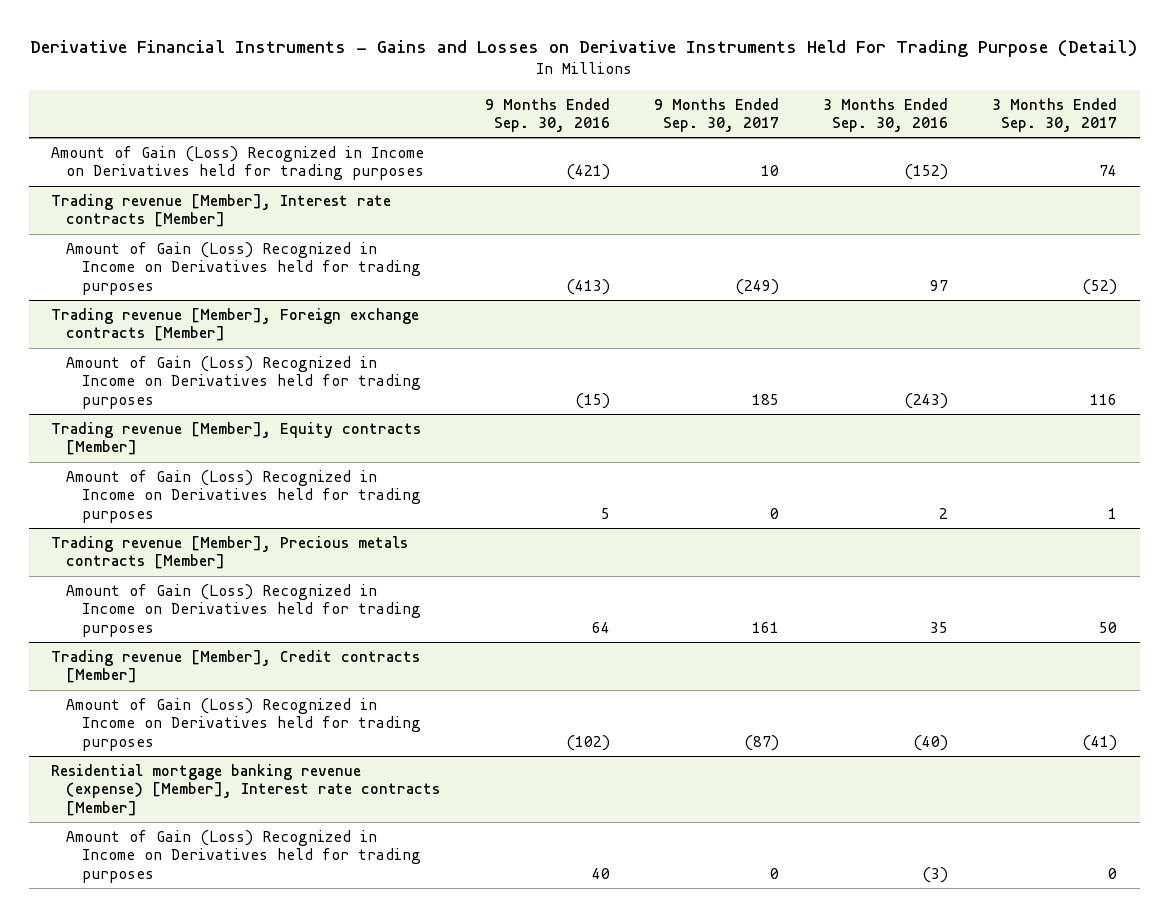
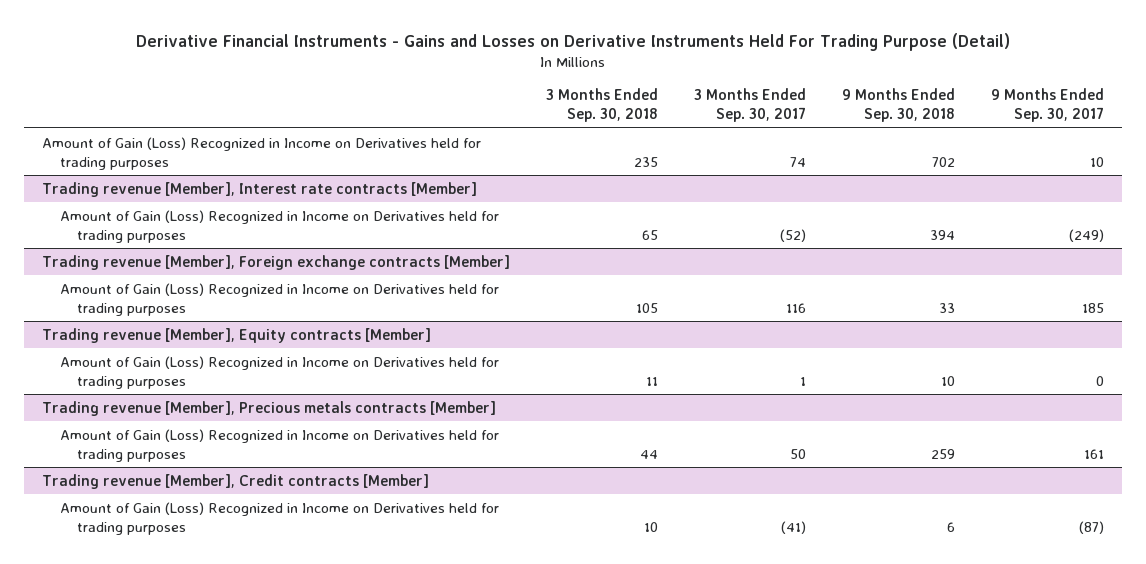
[484,97,610,133] 9 Months Ended Sep. 30, 2016 -> none
[823,97,949,133] 3 Months Ended Sep. 30, 2016 -> none
none -> [545,88,658,123] 3 Months Ended Sep. 30, 2018
none -> [841,88,955,123] 9 Months Ended Sep. 30, 2018
[50,764,441,816] Residential mortgage banking revenue (expense) [Member], Interest rate contracts [Member] -> none
[66,830,422,883] Amount of Gain (Loss) Recognized in Income on Derivatives held for trading purposes -> none

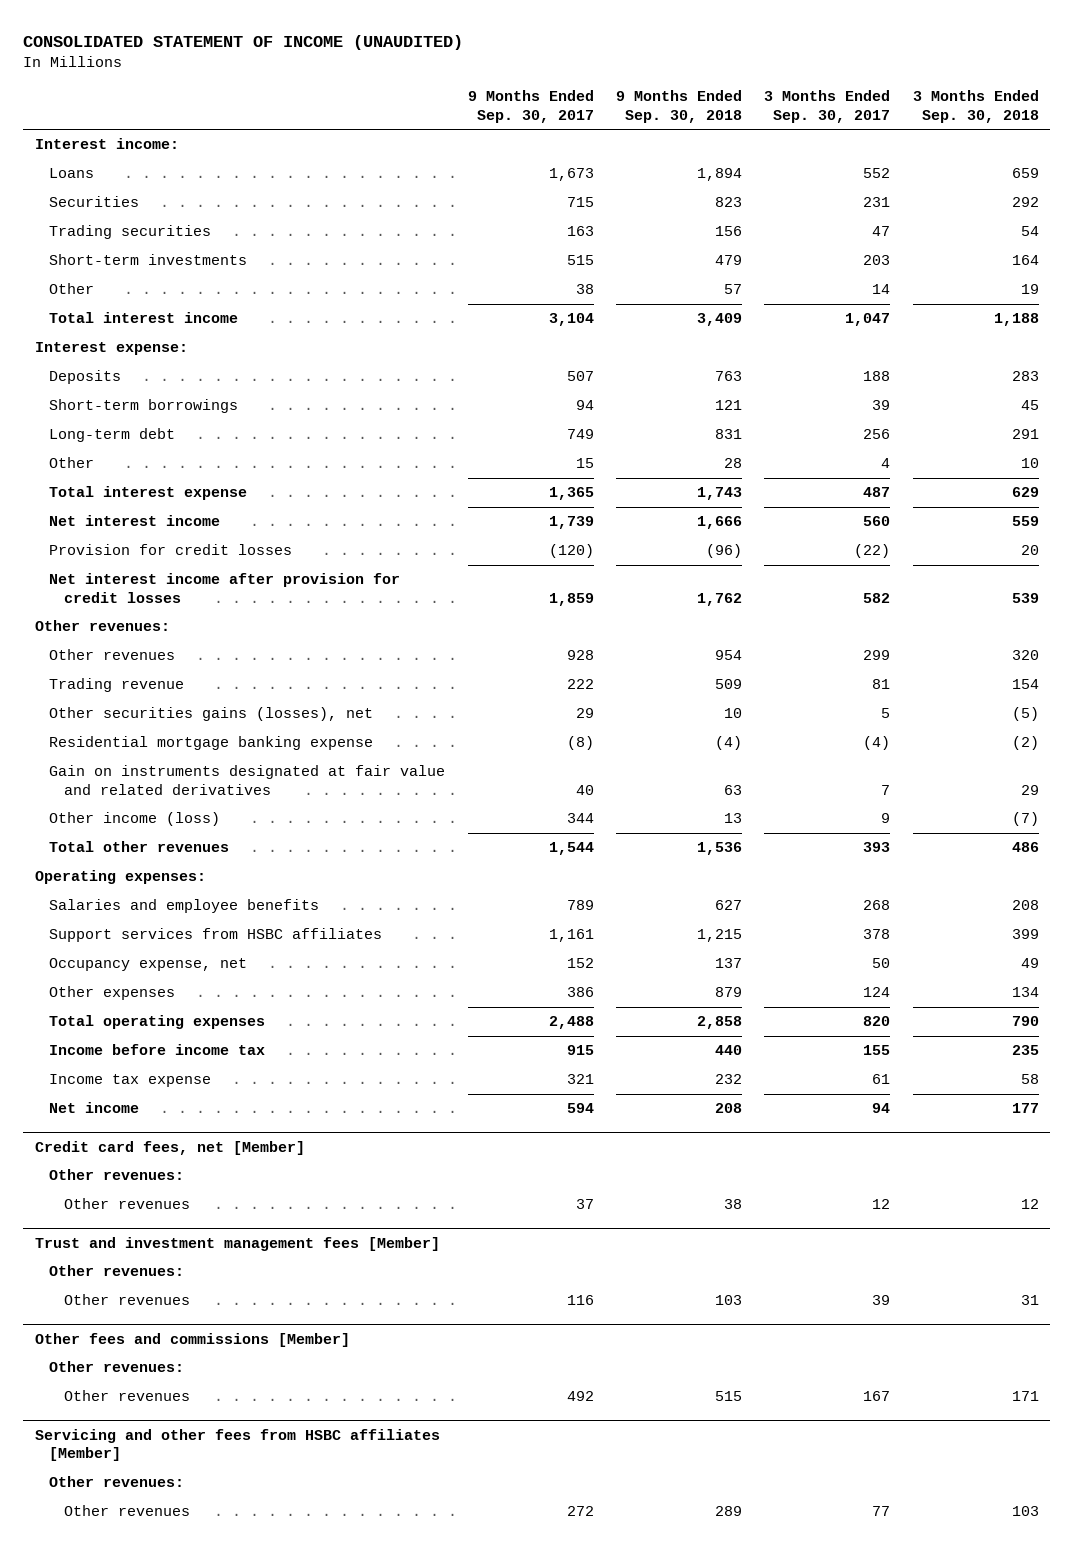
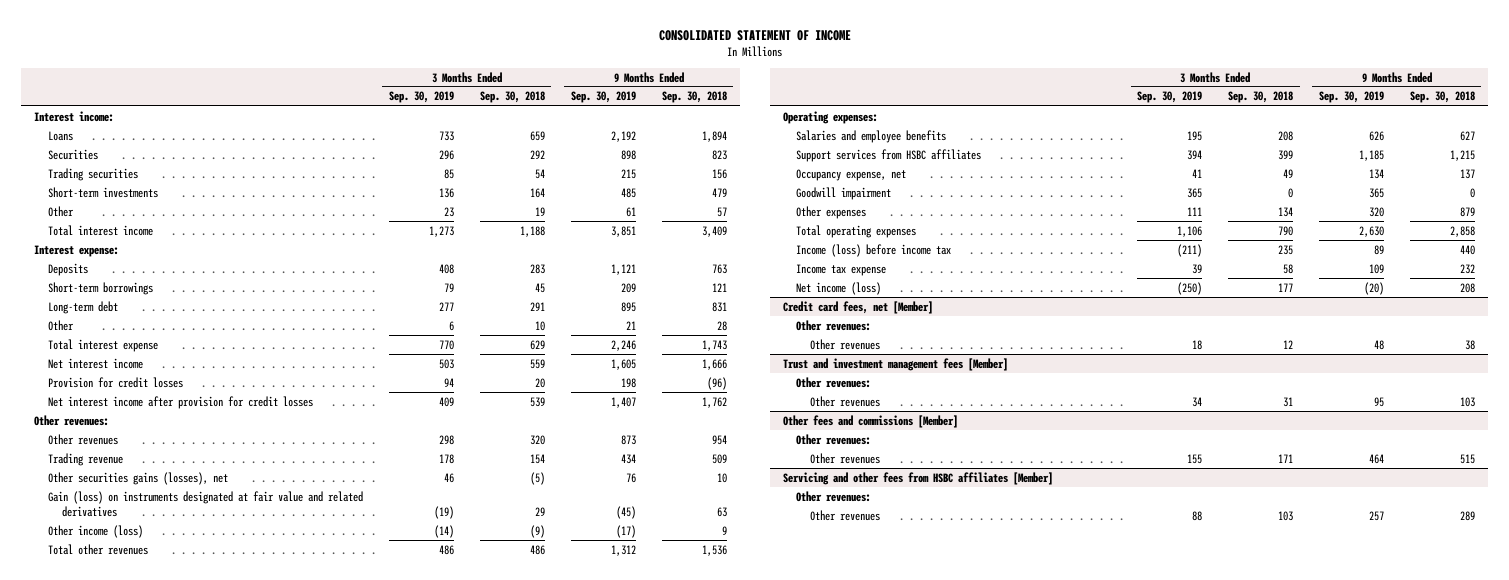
[23,34,464,50] CONSOLIDATED STATEMENT OF INCOME (UNAUDITED) -> [658,30,851,42] CONSOLIDATED STATEMENT OF INCOME
[467,90,594,123] 9 Months Ended Sep. 30, 2017 -> none
[764,90,891,123] 3 Months Ended Sep. 30, 2017 -> none
none -> [388,91,454,104] Sep. 30, 2019
none -> [570,91,636,104] Sep. 30, 2019
[49,736,374,751] Residential mortgage banking expense -> none
[49,765,446,795] Gain on instruments designated at fair value and related derivatives -> [48,490,364,517] Gain (loss) on instruments designated at fair value and related derivatives
[724,813,743,824] 13 -> [721,525,727,535] 9
[1011,812,1039,827] (7) -> [529,524,545,538] (9)
none -> [796,186,892,200] Goodwill impairment
[49,1044,266,1056] Income before income tax -> [796,243,952,257] Income (loss) before income tax
[49,1102,140,1114] Net income -> [796,281,882,295] Net income (loss)

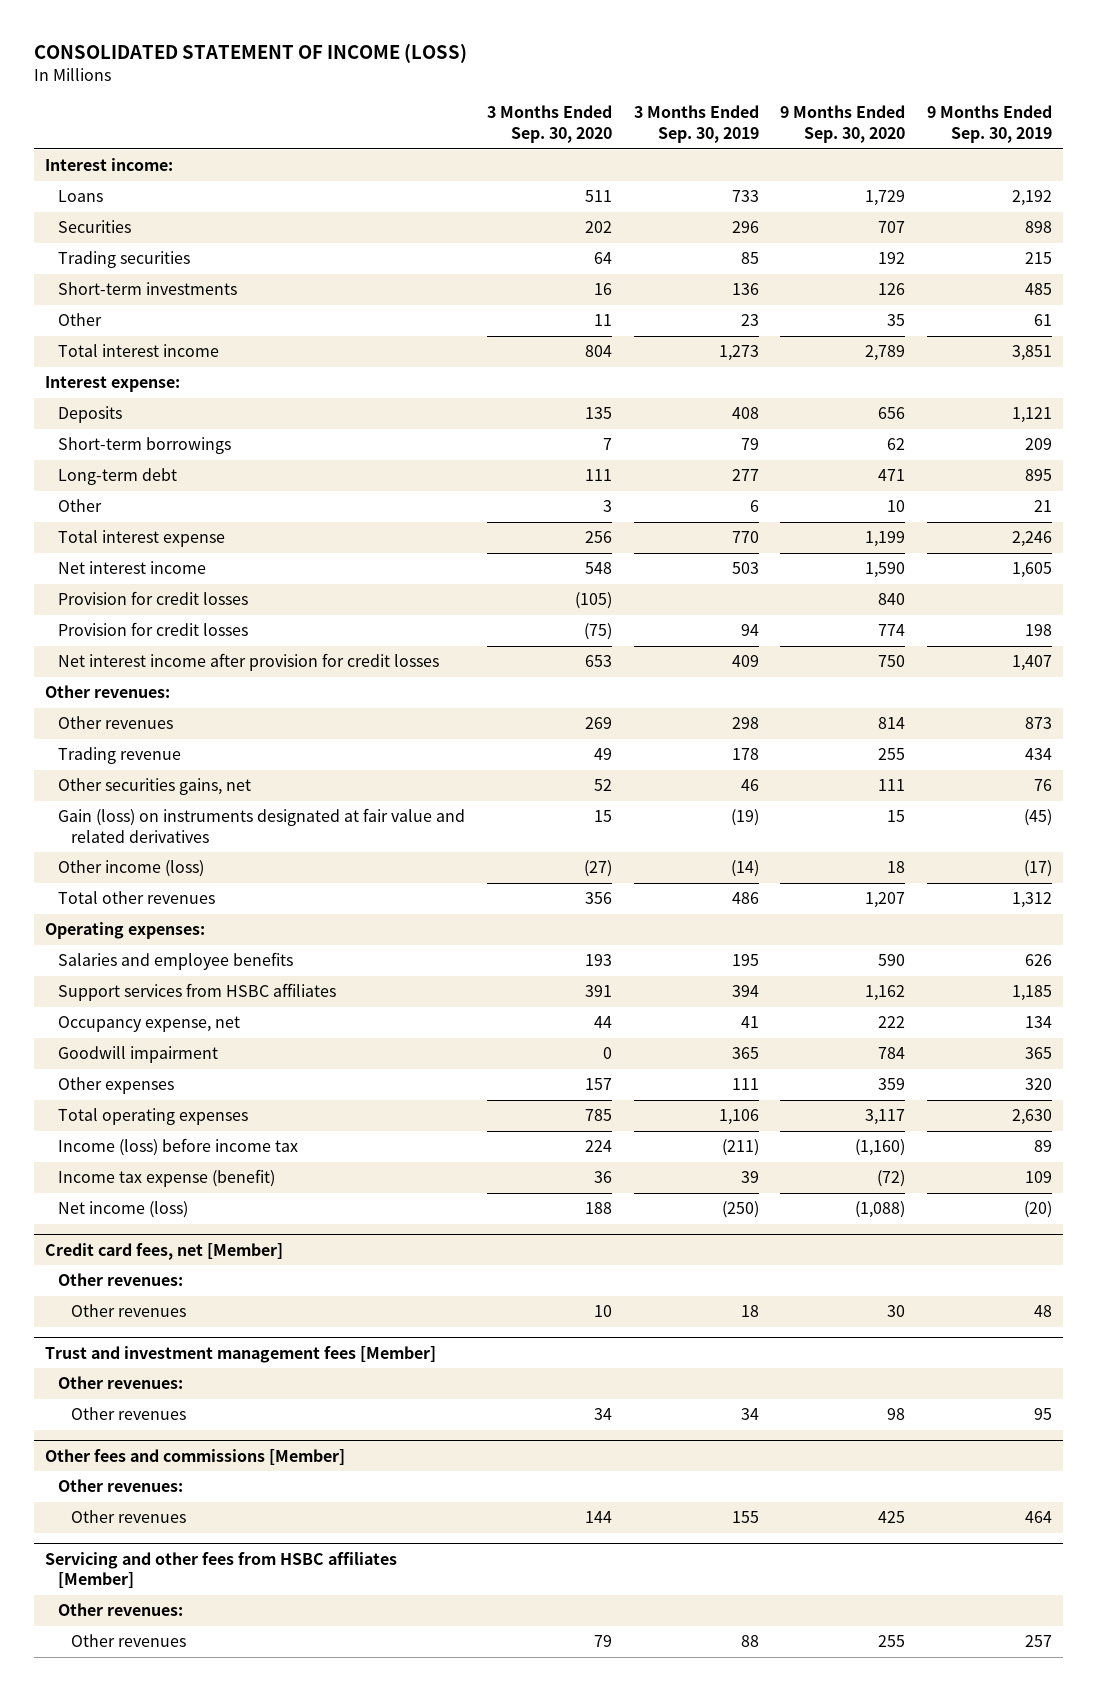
[658,30,851,42] CONSOLIDATED STATEMENT OF INCOME -> [34,43,468,64] CONSOLIDATED STATEMENT OF INCOME (LOSS)
[479,91,545,104] Sep. 30, 2018 -> none
[661,91,727,104] Sep. 30, 2018 -> none
none -> [486,105,612,144] 3 Months Ended Sep. 30, 2020
none -> [780,105,906,144] 9 Months Ended Sep. 30, 2020
none -> [57,591,248,606] Provision for credit losses
[48,471,229,485] Other securities gains (losses), net -> [57,778,251,796] Other securities gains, net
[796,263,887,276] Income tax expense -> [57,1169,275,1188] Income tax expense (benefit)

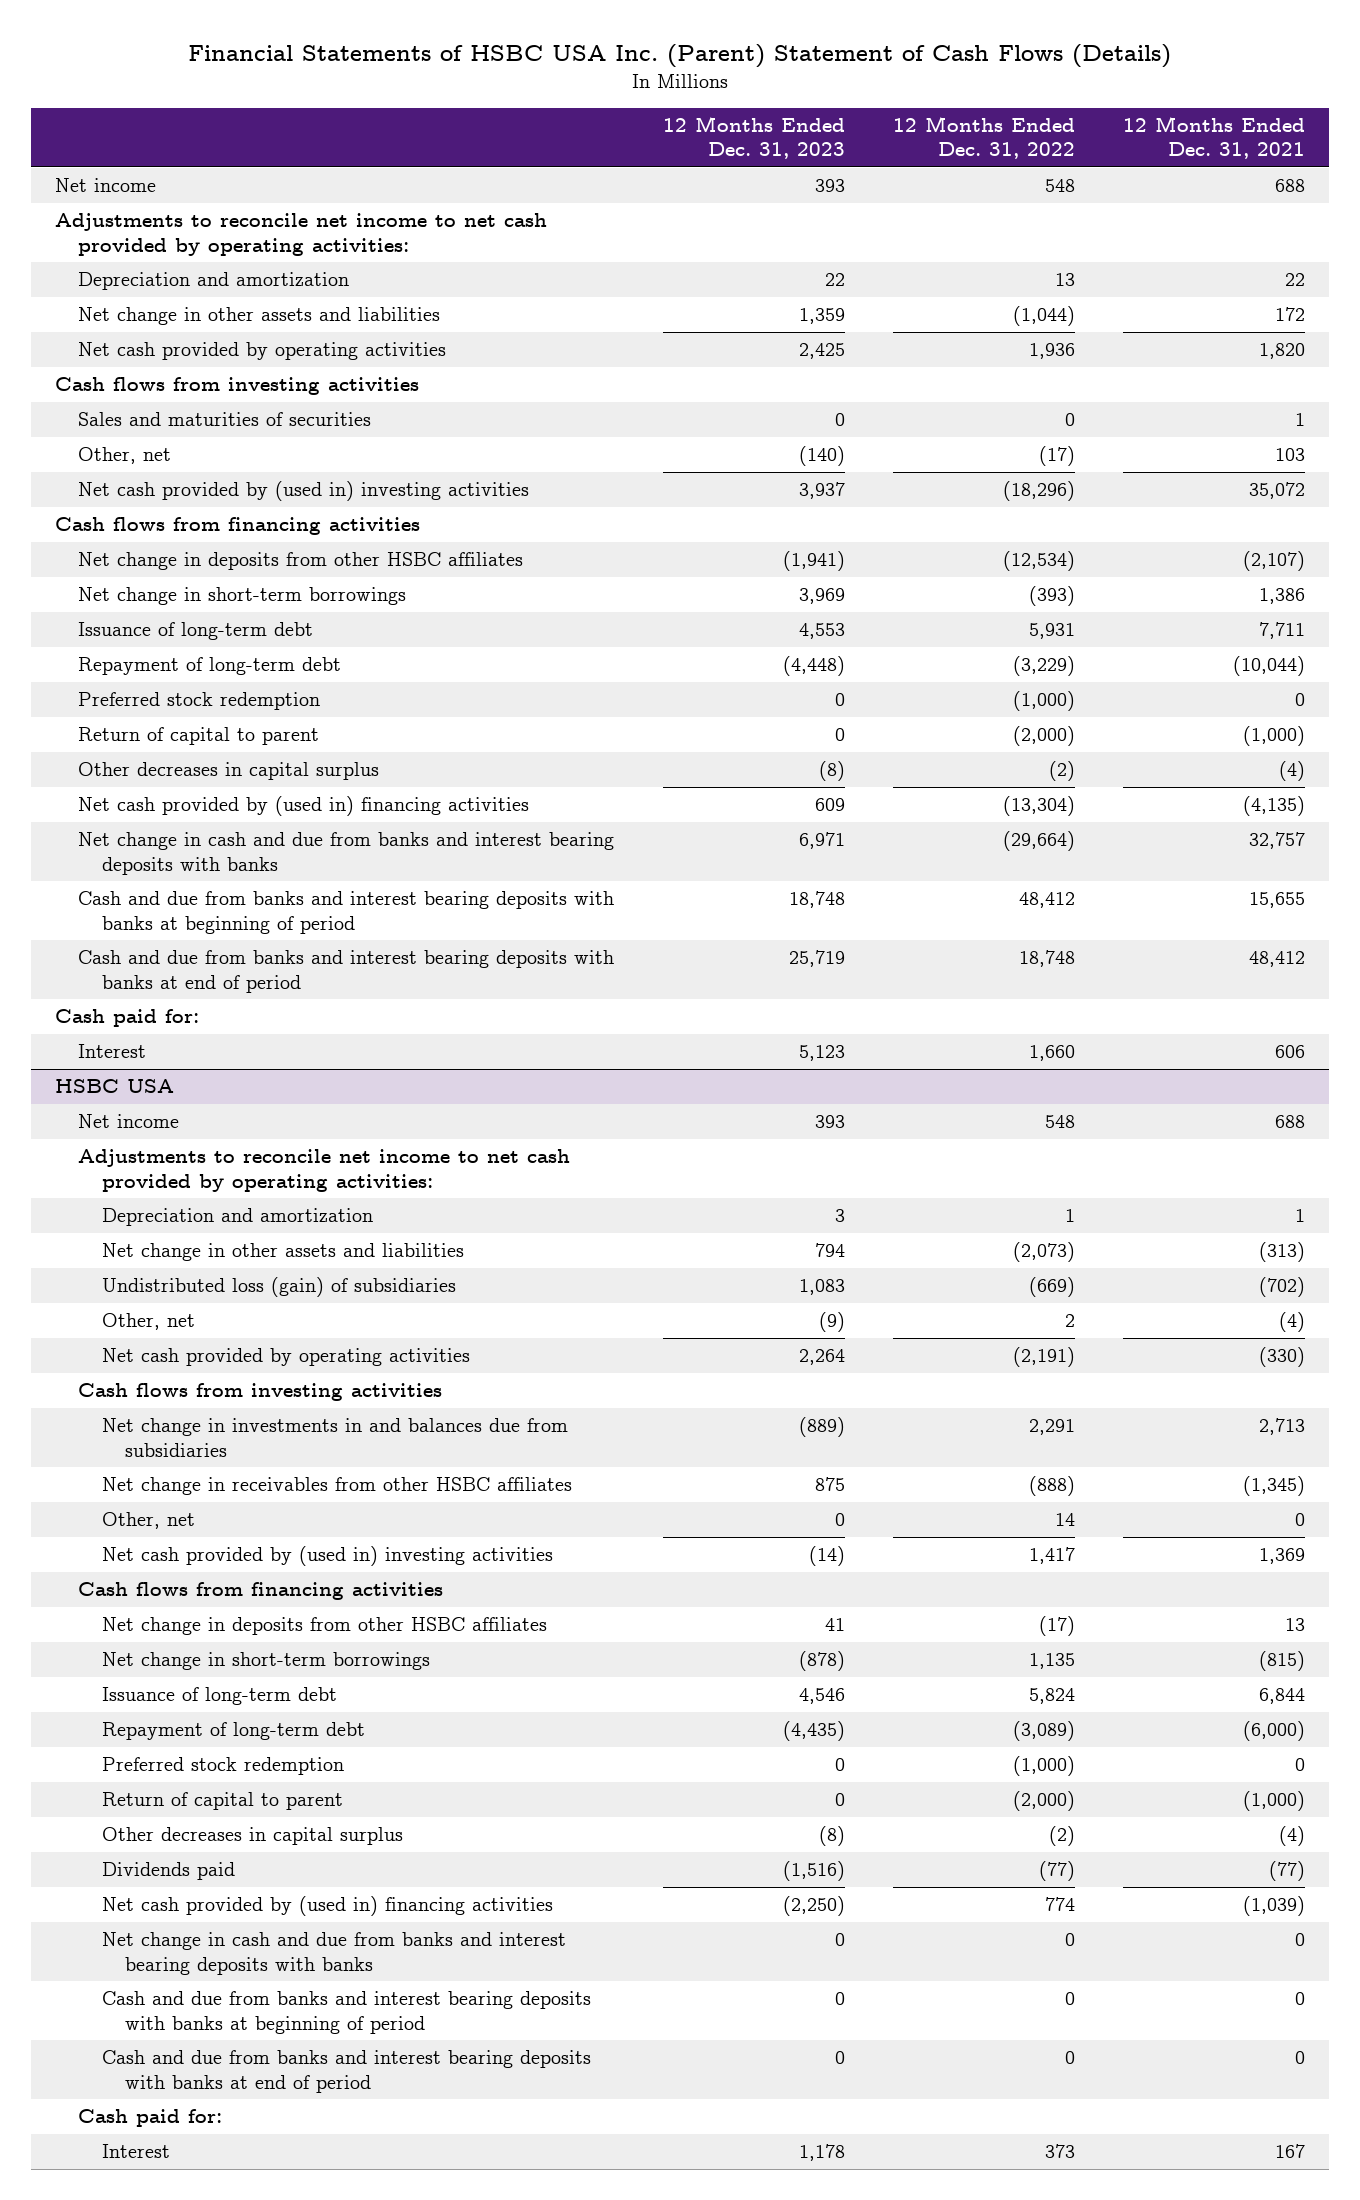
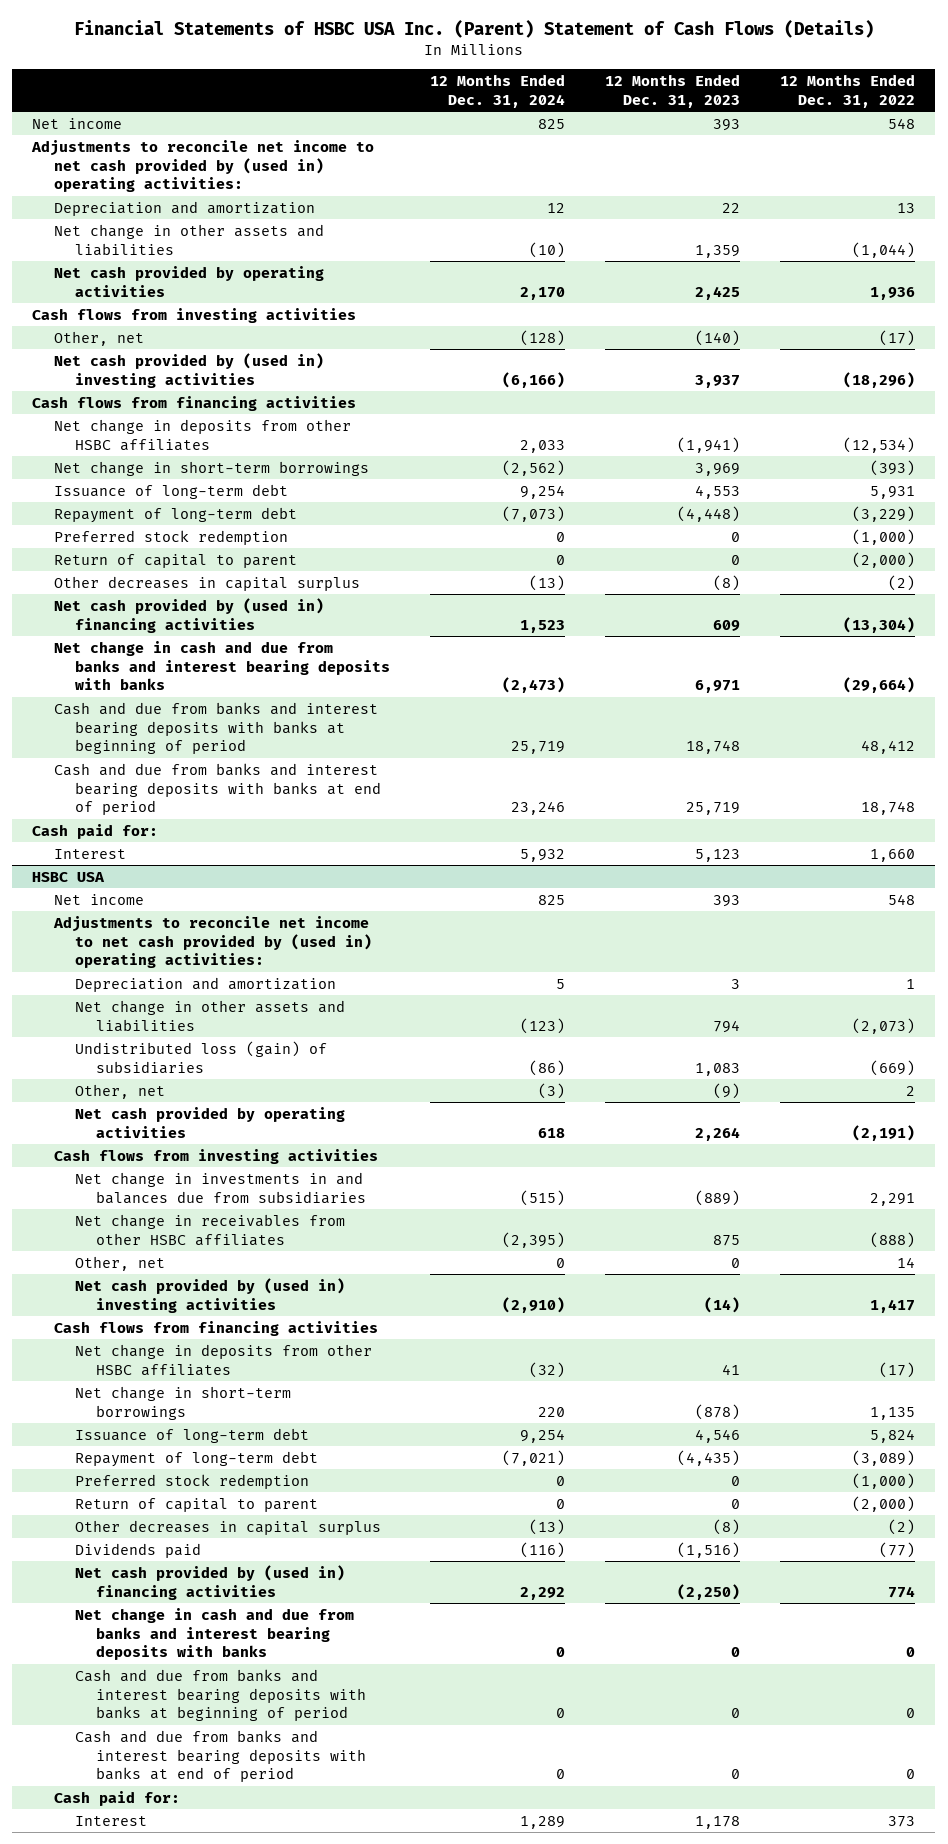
[1122,115,1305,160] 12 Months Ended Dec. 31, 2021 -> none
none -> [430,73,566,108] 12 Months Ended Dec. 31, 2024
[54,213,547,256] Adjustments to reconcile net income to net cash provided by operating activities: -> [31,139,375,193] Adjustments to reconcile net income to net cash provided by (used in) operating activities:
[78,412,372,427] Sales and maturities of securities -> none
[78,1149,571,1192] Adjustments to reconcile net income to net cash provided by operating activities: -> [52,915,372,969] Adjustments to reconcile net income to net cash provided by (used in) operating activities:

